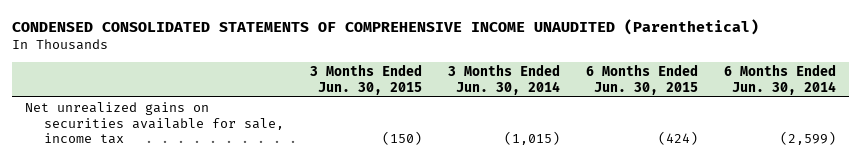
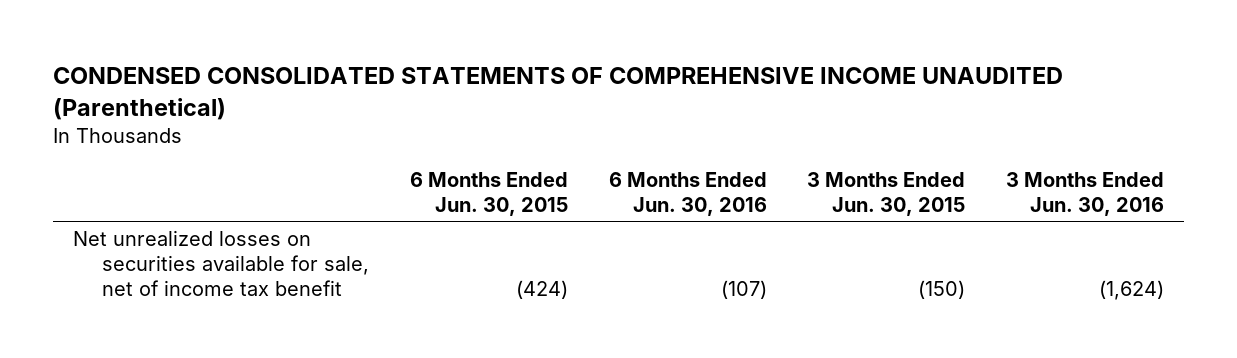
[447,64,560,95] 3 Months Ended Jun. 30, 2014 -> none
[723,64,836,95] 6 Months Ended Jun. 30, 2014 -> none
none -> [608,172,767,217] 6 Months Ended Jun. 30, 2016
none -> [1006,172,1165,217] 3 Months Ended Jun. 30, 2016
[25,102,284,145] Net unrealized gains on securities available for sale, income tax -> [73,229,370,297] Net unrealized losses on securities available for sale, net of income tax benefit

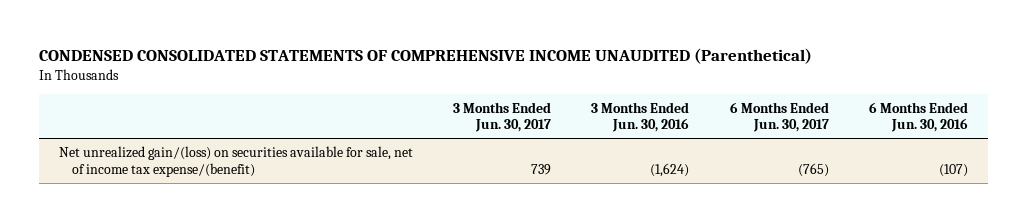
[409,172,568,217] 6 Months Ended Jun. 30, 2015 -> none
[807,172,966,217] 3 Months Ended Jun. 30, 2015 -> none
none -> [453,101,552,133] 3 Months Ended Jun. 30, 2017
none -> [729,101,829,133] 6 Months Ended Jun. 30, 2017
[73,229,370,297] Net unrealized losses on securities available for sale, net of income tax benefit -> [58,146,413,178] Net unrealized gain/(loss) on securities available for sale, net of income tax expense/(benefit)

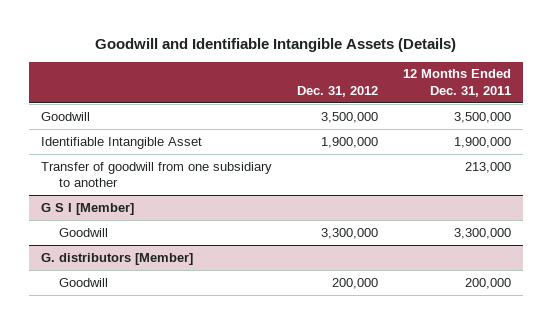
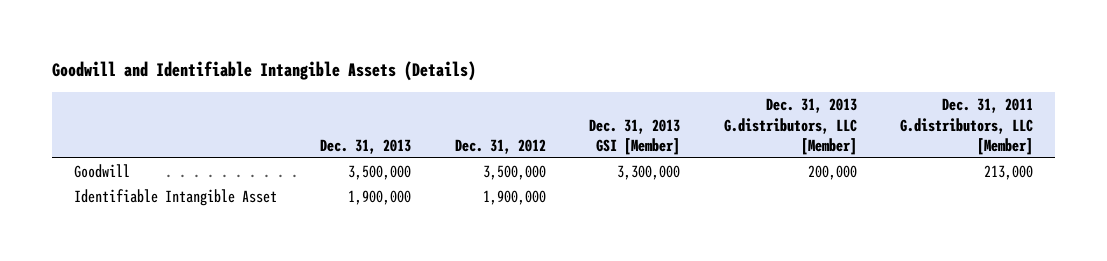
[402,69,511,97] 12 Months Ended Dec. 31, 2011 -> none
none -> [320,138,412,154] Dec. 31, 2013
none -> [589,118,681,155] Dec. 31, 2013 GSI [Member]
none -> [723,98,857,155] Dec. 31, 2013 G.distributors, LLC [Member]
none -> [900,98,1034,155] Dec. 31, 2011 G.distributors, LLC [Member]
[41,161,273,187] Transfer of goodwill from one subsidiary to another -> none
[41,202,135,215] G S I [Member] -> none
[59,227,109,237] Goodwill -> none
[41,252,194,265] G. distributors [Member] -> none
[59,277,109,287] Goodwill -> none

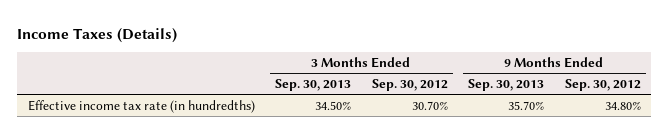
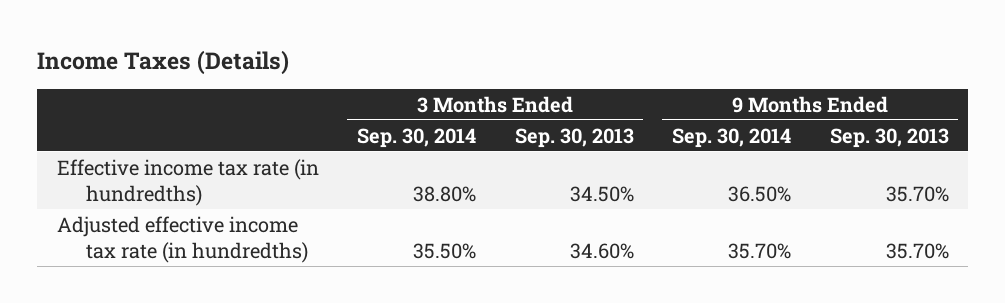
[371,79,448,92] Sep. 30, 2012 -> none
[564,79,641,92] Sep. 30, 2012 -> none
none -> [357,127,477,148] Sep. 30, 2014
none -> [672,127,792,148] Sep. 30, 2014
none -> [56,215,309,263] Adjusted effective income tax rate (in hundredths)

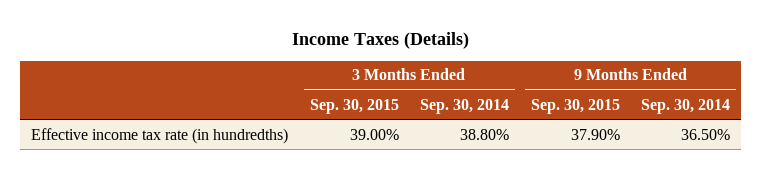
[514,127,634,148] Sep. 30, 2013 -> none
[829,127,949,148] Sep. 30, 2013 -> none
none -> [309,98,399,114] Sep. 30, 2015
none -> [530,98,620,114] Sep. 30, 2015
[56,215,309,263] Adjusted effective income tax rate (in hundredths) -> none

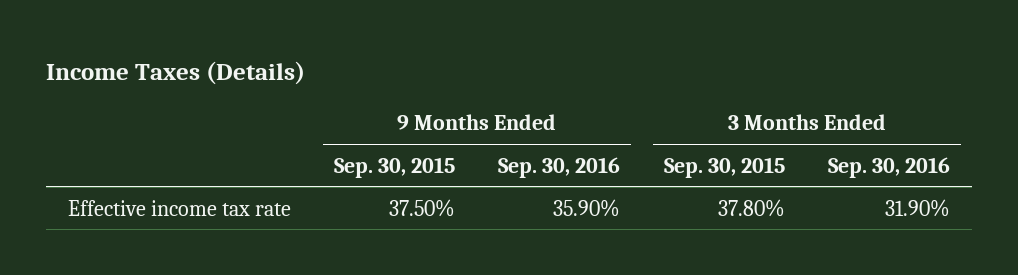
[420,98,510,114] Sep. 30, 2014 -> none
[641,98,731,114] Sep. 30, 2014 -> none
none -> [498,156,621,178] Sep. 30, 2016
none -> [827,156,950,178] Sep. 30, 2016
[31,127,289,144] Effective income tax rate (in hundredths) -> [67,199,291,216] Effective income tax rate
[349,128,399,140] 39.00% -> [717,198,785,217] 37.80%
[570,128,620,140] 37.90% -> [389,198,456,217] 37.50%

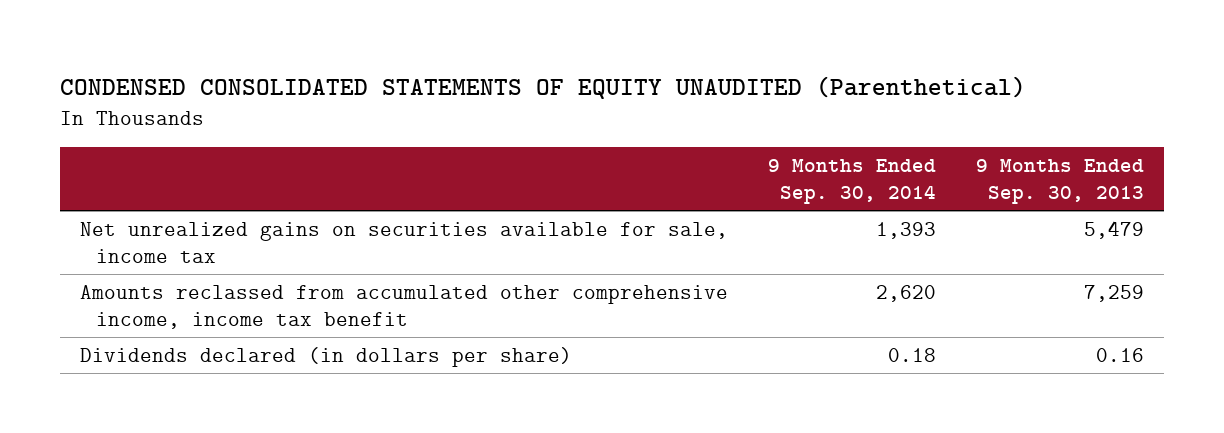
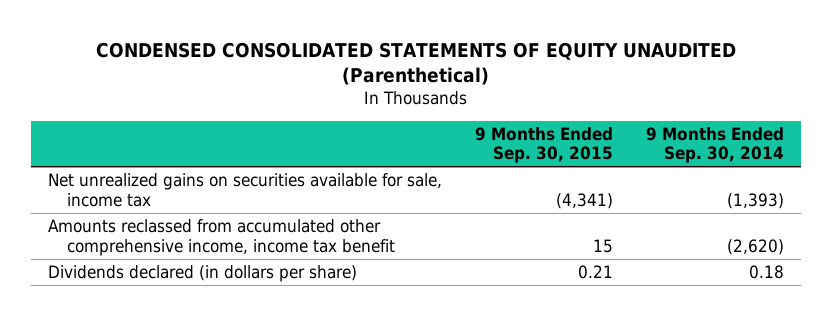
[976,158,1145,205] 9 Months Ended Sep. 30, 2013 -> none
none -> [475,126,614,164] 9 Months Ended Sep. 30, 2015
[876,221,937,239] 1,393 -> [727,192,785,209] (1,393)
[876,284,937,302] 2,620 -> [727,238,785,255] (2,620)

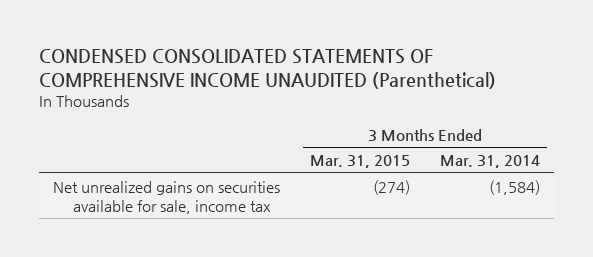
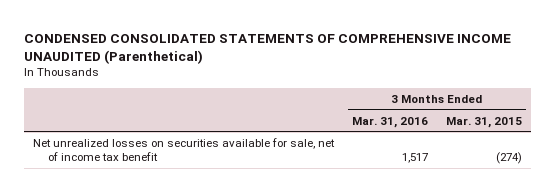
[439,155,540,169] Mar. 31, 2014 -> none
none -> [352,116,429,128] Mar. 31, 2016
[53,181,281,215] Net unrealized gains on securities available for sale, income tax -> [33,137,336,162] Net unrealized losses on securities available for sale, net of income tax benefit

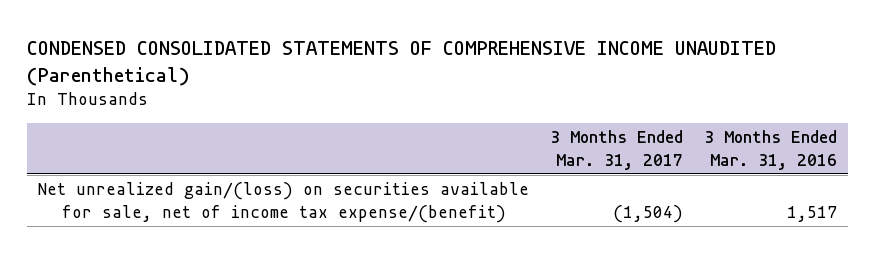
[445,116,522,128] Mar. 31, 2015 -> none
none -> [550,130,684,170] 3 Months Ended Mar. 31, 2017
[33,137,336,162] Net unrealized losses on securities available for sale, net of income tax benefit -> [37,182,529,223] Net unrealized gain/(loss) on securities available for sale, net of income tax expense/(benefit)

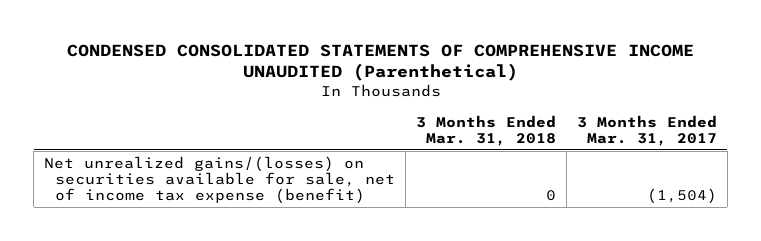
[704,130,838,170] 3 Months Ended Mar. 31, 2016 -> none
none -> [415,114,556,147] 3 Months Ended Mar. 31, 2018
[37,182,529,223] Net unrealized gain/(loss) on securities available for sale, net of income tax expense/(benefit) -> [44,155,395,205] Net unrealized gains/(losses) on securities available for sale, net of income tax expense (benefit)

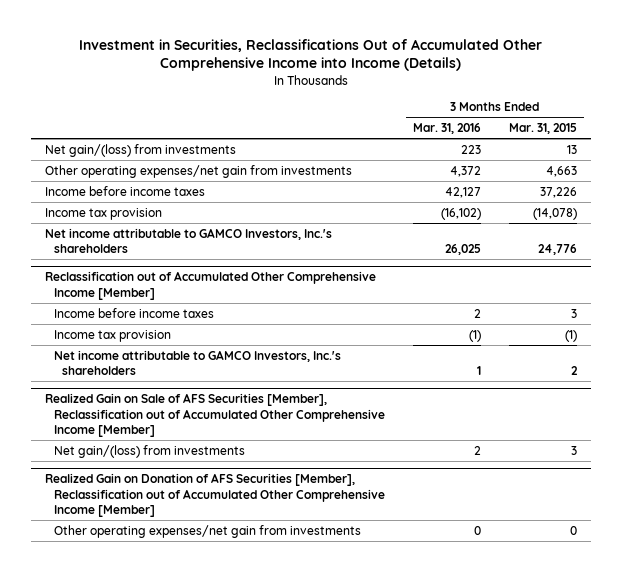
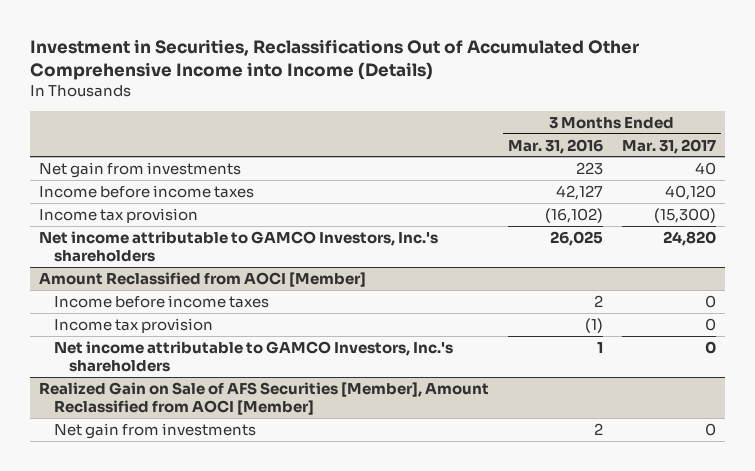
[509,122,578,134] Mar. 31, 2015 -> none
none -> [621,138,716,154] Mar. 31, 2017
[45,164,353,178] Other operating expenses/net gain from investments -> none
[45,143,237,157] Net gain/(loss) from investments -> [39,161,242,178] Net gain from investments
[45,271,377,300] Reclassification out of Accumulated Other Comprehensive Income [Member] -> [39,271,367,287] Amount Reclassified from AOCI [Member]
[45,393,385,437] Realized Gain on Sale of AFS Securities [Member], Reclassification out of Accumulated Other Comprehensive Income [Member] -> none
[45,473,385,517] Realized Gain on Donation of AFS Securities [Member], Reclassification out of Accumulated Other Comprehensive Income [Member] -> none
[53,524,361,538] Other operating expenses/net gain from investments -> none
none -> [39,381,490,416] Realized Gain on Sale of AFS Securities [Member], Amount Reclassified from AOCI [Member]
[53,444,245,458] Net gain/(loss) from investments -> [54,422,257,439] Net gain from investments

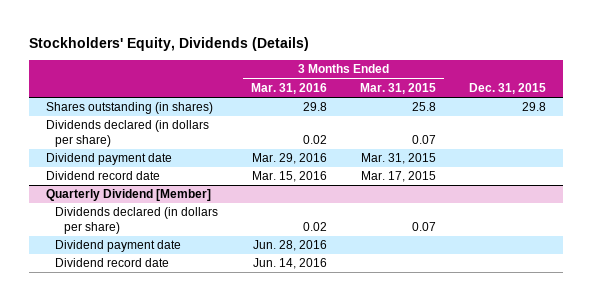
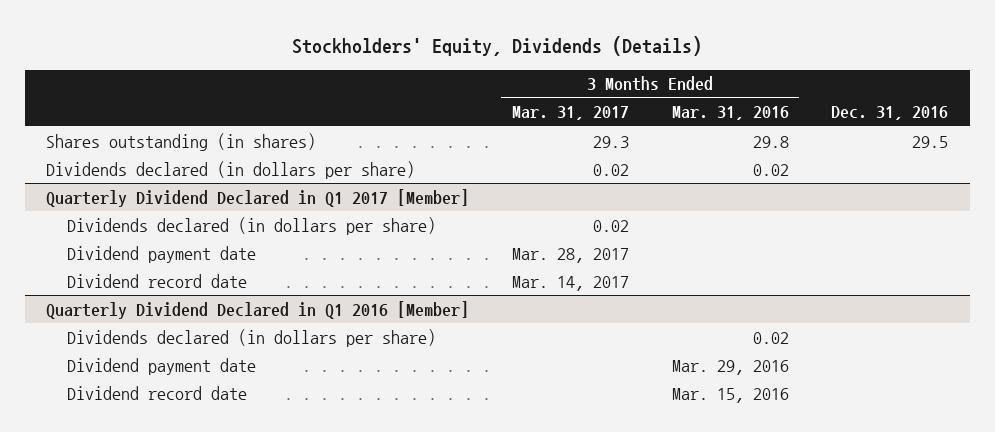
[360,82,437,94] Mar. 31, 2015 -> none
[469,82,547,94] Dec. 31, 2015 -> none
none -> [512,106,630,121] Mar. 31, 2017
none -> [831,106,949,121] Dec. 31, 2016
none -> [46,188,470,207] Quarterly Dividend Declared in Q1 2017 [Member]
none -> [66,216,436,235] Dividends declared (in dollars per share)
none -> [66,245,256,263] Dividend payment date
none -> [66,273,247,288] Dividend record date
none -> [46,300,470,319] Quarterly Dividend Declared in Q1 2016 [Member]
none -> [66,328,436,347] Dividends declared (in dollars per share)
[45,189,211,202] Quarterly Dividend [Member] -> none
[54,207,218,235] Dividends declared (in dollars per share) -> none
[54,240,181,253] Dividend payment date -> none
[54,258,169,268] Dividend record date -> none

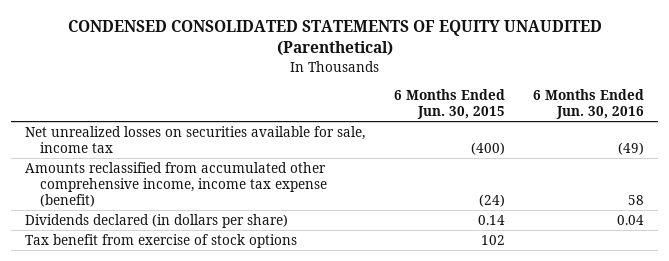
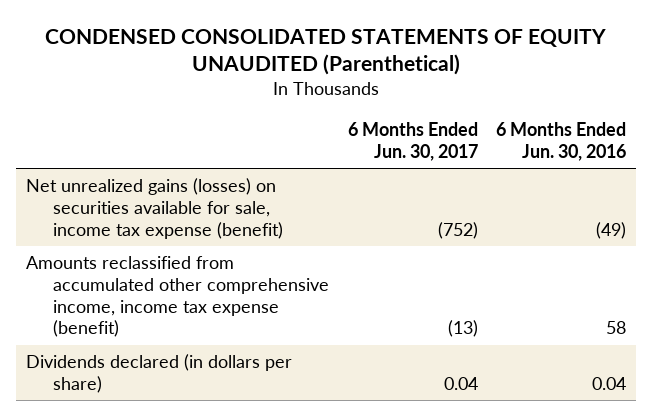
[393,89,505,120] 6 Months Ended Jun. 30, 2015 -> none
none -> [347,121,478,161] 6 Months Ended Jun. 30, 2017
[25,125,366,153] Net unrealized losses on securities available for sale, income tax -> [25,178,283,239] Net unrealized gains (losses) on securities available for sale, income tax expense (benefit)
[25,233,298,248] Tax benefit from exercise of stock options -> none

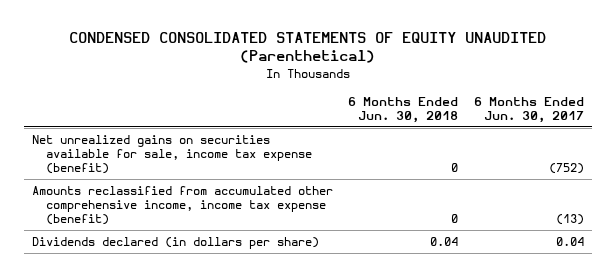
[496,121,627,161] 6 Months Ended Jun. 30, 2016 -> none
none -> [348,96,459,123] 6 Months Ended Jun. 30, 2018
[25,178,283,239] Net unrealized gains (losses) on securities available for sale, income tax expense (benefit) -> [32,135,313,175] Net unrealized gains on securities available for sale, income tax expense (benefit)

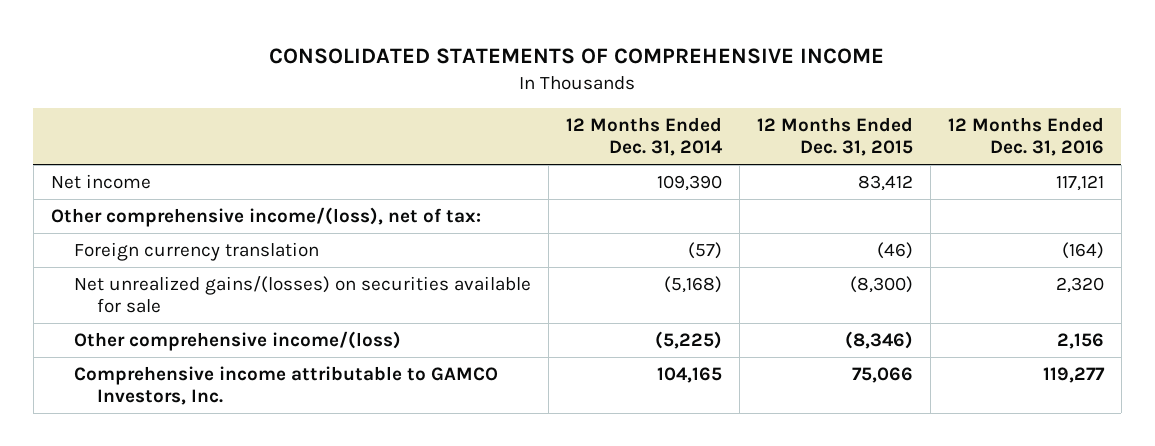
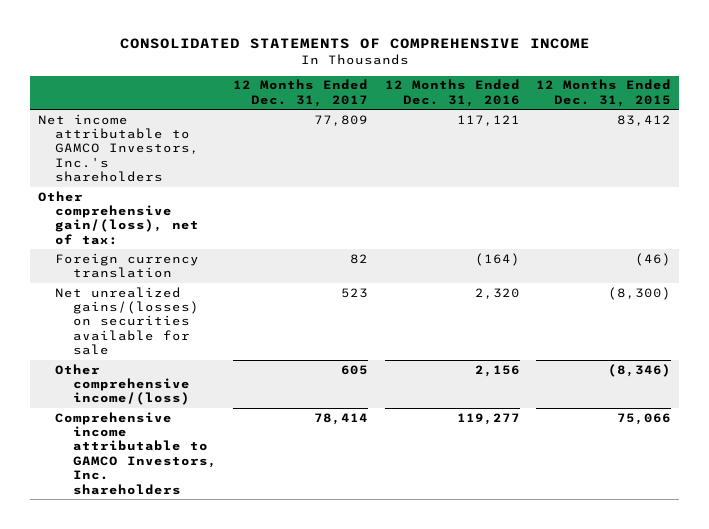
[566,117,724,157] 12 Months Ended Dec. 31, 2014 -> none
none -> [233,79,369,107] 12 Months Ended Dec. 31, 2017
[50,174,151,190] Net income -> [37,113,200,183] Net income attributable to GAMCO Investors, Inc.'s shareholders
[50,207,481,228] Other comprehensive income/(loss), net of tax: -> [37,190,200,245] Other comprehensive gain/(loss), net of tax:
[74,366,499,406] Comprehensive income attributable to GAMCO Investors, Inc. -> [55,411,217,495] Comprehensive income attributable to GAMCO Investors, Inc. shareholders

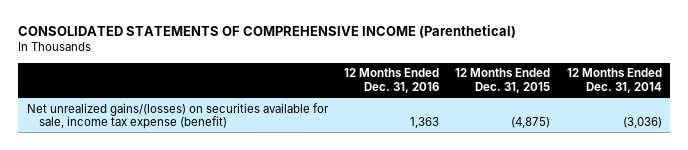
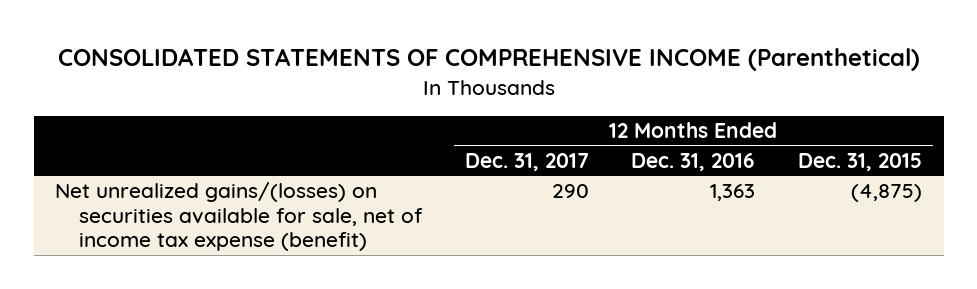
[566,68,662,93] 12 Months Ended Dec. 31, 2014 -> none
none -> [464,152,589,171] Dec. 31, 2017
[26,102,329,130] Net unrealized gains/(losses) on securities available for sale, income tax expense (benefit) -> [54,182,423,252] Net unrealized gains/(losses) on securities available for sale, net of income tax expense (benefit)

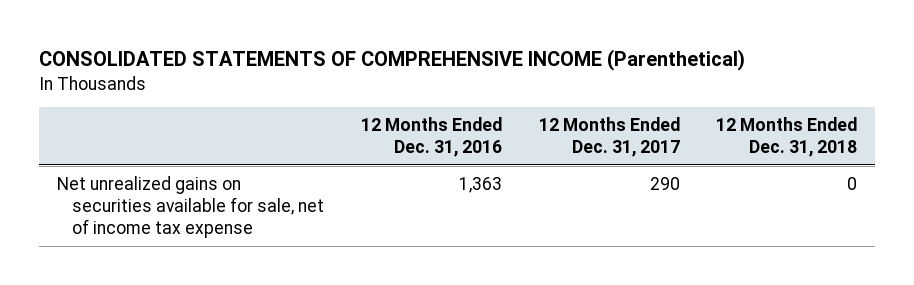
[798,152,923,171] Dec. 31, 2015 -> none
none -> [716,117,858,158] 12 Months Ended Dec. 31, 2018
[54,182,423,252] Net unrealized gains/(losses) on securities available for sale, net of income tax expense (benefit) -> [57,176,325,239] Net unrealized gains on securities available for sale, net of income tax expense

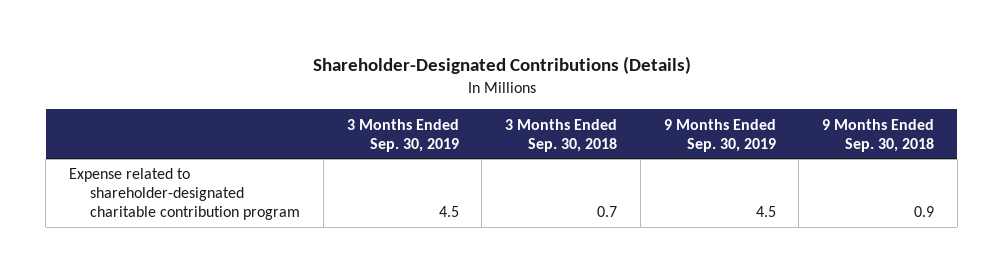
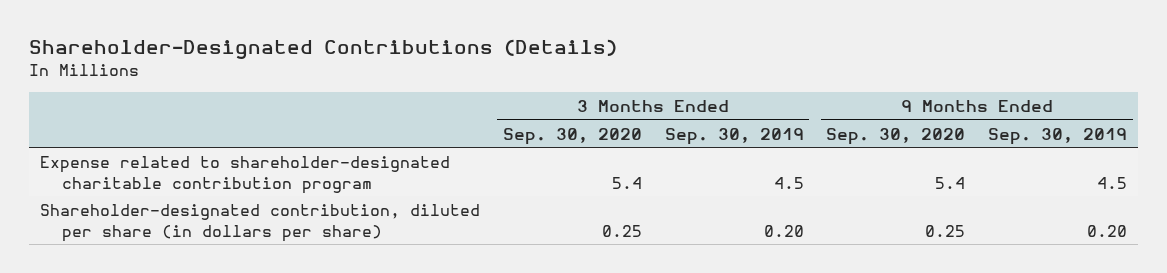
[505,118,618,152] 3 Months Ended Sep. 30, 2018 -> none
[822,118,935,152] 9 Months Ended Sep. 30, 2018 -> none
none -> [502,127,642,145] Sep. 30, 2020
none -> [826,127,966,145] Sep. 30, 2020
none -> [40,204,481,242] Shareholder-designated contribution, diluted per share (in dollars per share)

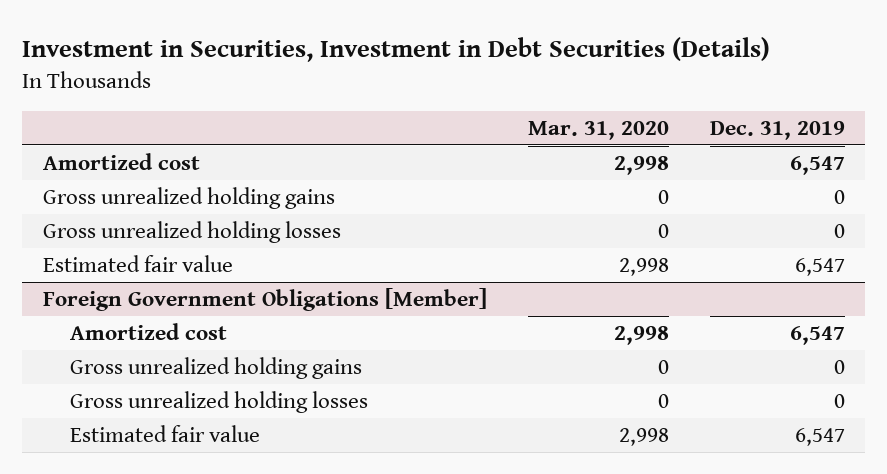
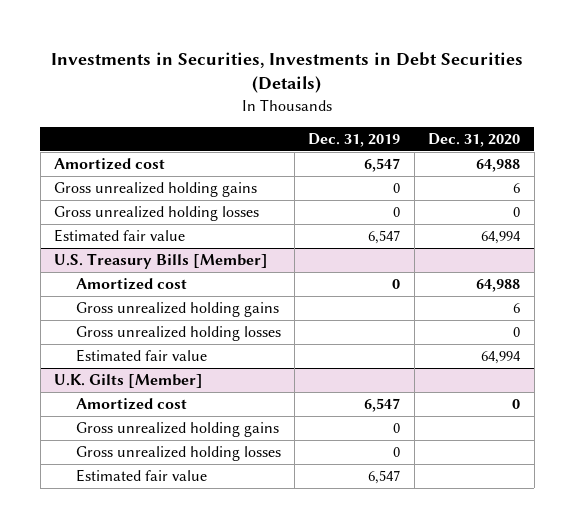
[22,37,771,63] Investment in Securities, Investment in Debt Securities (Details) -> [51,51,524,94] Investments in Securities, Investments in Debt Securities (Details)
[527,120,669,140] Mar. 31, 2020 -> none
none -> [428,132,521,147] Dec. 31, 2020
none -> [54,253,269,270] U.S. Treasury Bills [Member]
none -> [75,278,187,291] Amortized cost
none -> [75,302,279,318] Gross unrealized holding gains
none -> [75,326,281,342] Gross unrealized holding losses
none -> [75,349,207,363] Estimated fair value
[42,287,487,311] Foreign Government Obligations [Member] -> [54,374,204,389] U.K. Gilts [Member]

